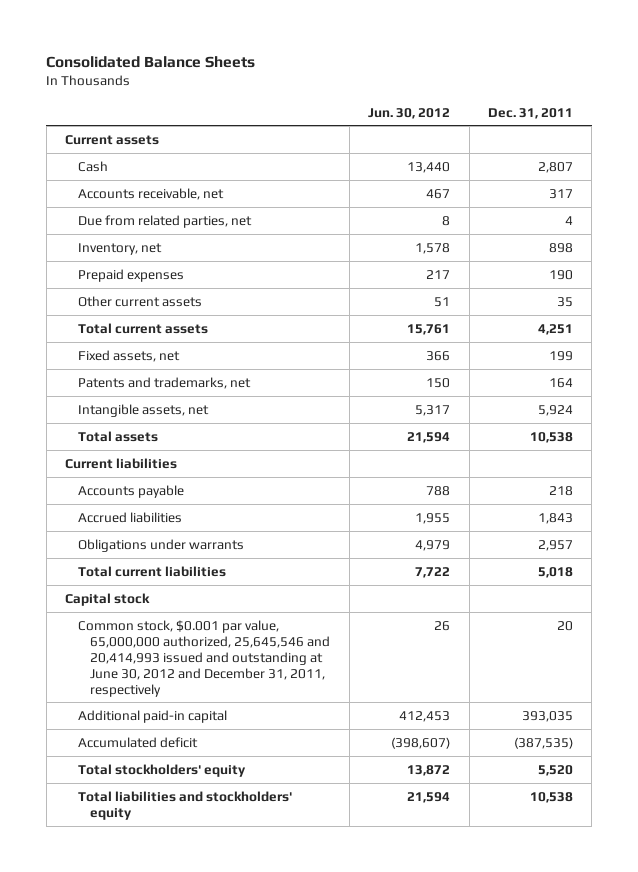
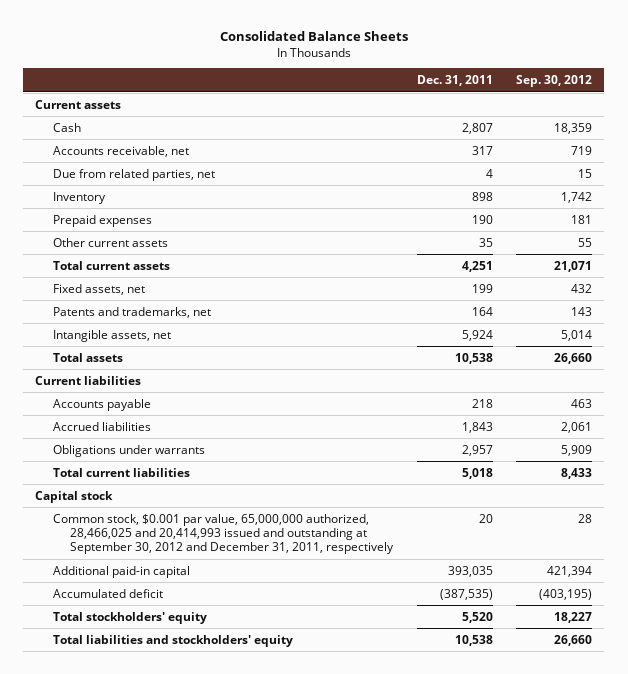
[368,107,451,119] Jun. 30, 2012 -> none
none -> [516,74,593,87] Sep. 30, 2012
[77,242,162,255] Inventory, net -> [52,191,106,204] Inventory
[77,619,331,697] Common stock, $0.001 par value, 65,000,000 authorized, 25,645,546 and 20,414,993 issued and outstanding at June 30, 2012 and December 31, 2011, respectively -> [52,513,395,555] Common stock, $0.001 par value, 65,000,000 authorized, 28,466,025 and 20,414,993 issued and outstanding at September 30, 2012 and December 31, 2011, respectively

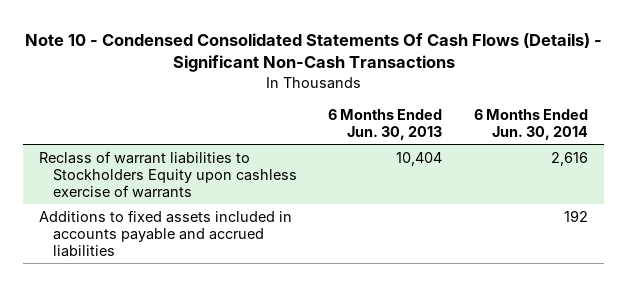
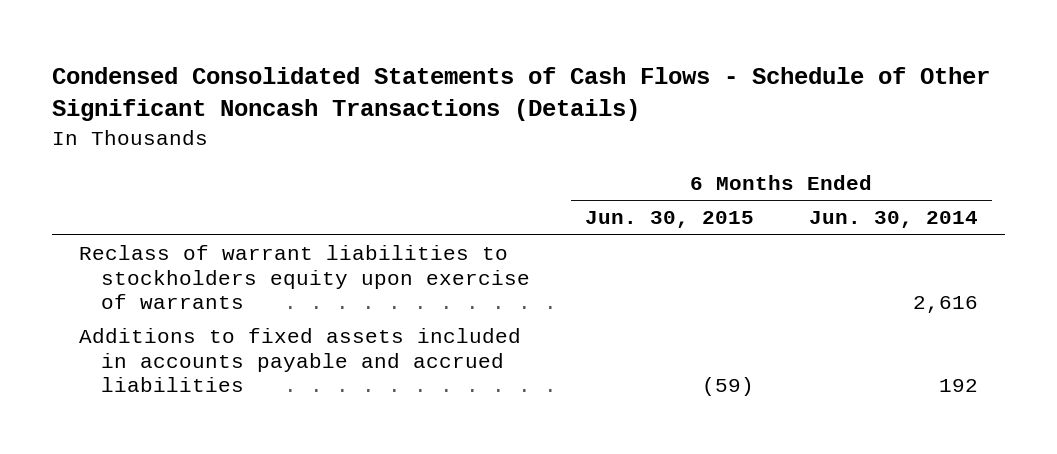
[24,32,602,73] Note 10 - Condensed Consolidated Statements Of Cash Flows (Details) - Significant Non-Cash Transactions -> [51,67,990,122] Condensed Consolidated Statements of Cash Flows - Schedule of Other Significant Noncash Transactions (Details)
[328,108,443,141] 6 Months Ended Jun. 30, 2013 -> none
none -> [584,211,754,229] Jun. 30, 2015
[39,150,297,199] Reclass of warrant liabilities to Stockholders Equity upon cashless exercise of warrants -> [79,245,530,309] Reclass of warrant liabilities to stockholders equity upon exercise of warrants

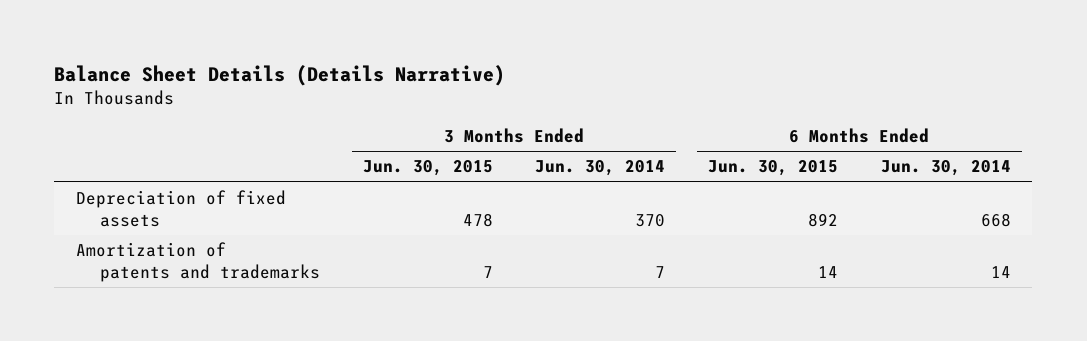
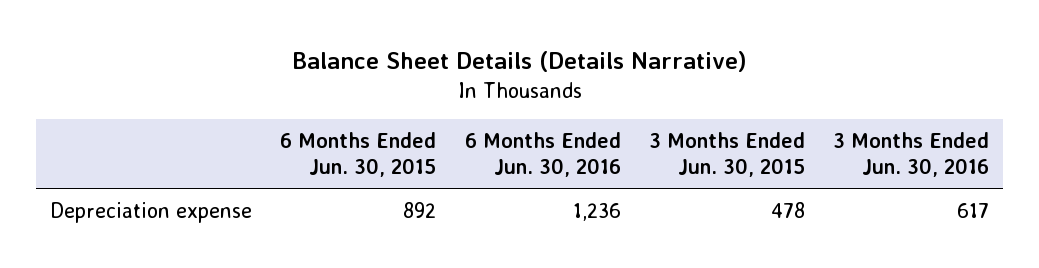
[535,160,666,177] Jun. 30, 2014 -> none
[880,160,1011,177] Jun. 30, 2014 -> none
none -> [464,132,621,177] 6 Months Ended Jun. 30, 2016
none -> [832,132,989,177] 3 Months Ended Jun. 30, 2016
[75,242,321,282] Amortization of patents and trademarks -> none
[75,190,286,227] Depreciation of fixed assets -> [50,201,253,223] Depreciation expense

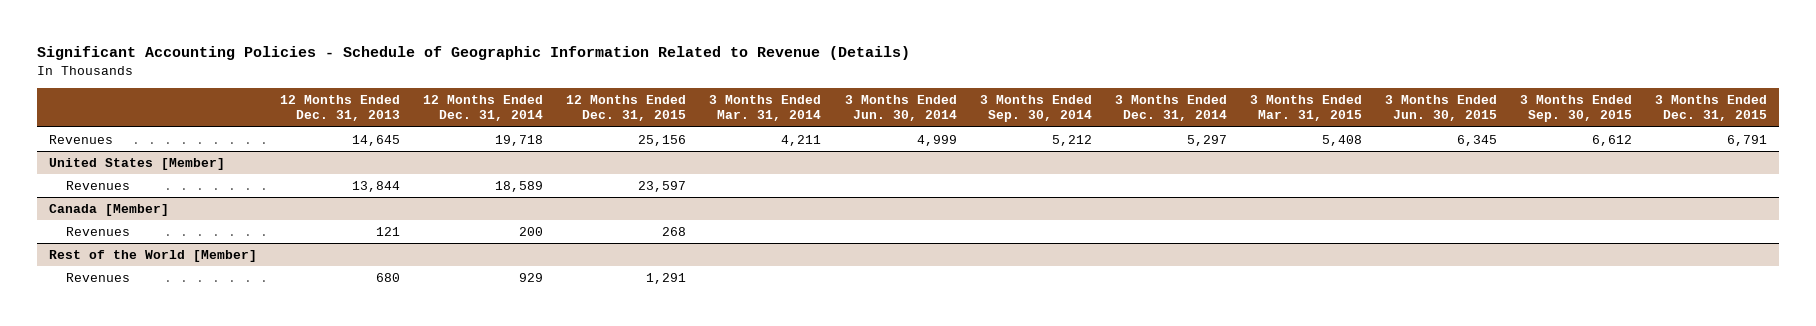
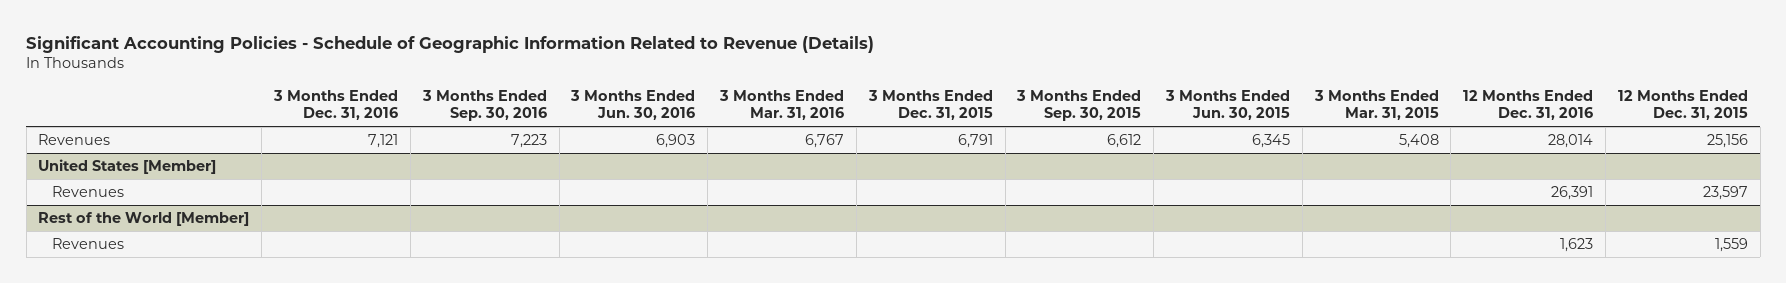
[279,94,400,122] 12 Months Ended Dec. 31, 2013 -> none
[423,94,544,122] 12 Months Ended Dec. 31, 2014 -> none
[709,94,822,122] 3 Months Ended Mar. 31, 2014 -> none
[844,94,957,122] 3 Months Ended Jun. 30, 2014 -> none
[979,94,1092,123] 3 Months Ended Sep. 30, 2014 -> none
[1114,94,1227,122] 3 Months Ended Dec. 31, 2014 -> none
none -> [273,89,399,120] 3 Months Ended Dec. 31, 2016
none -> [421,89,547,121] 3 Months Ended Sep. 30, 2016
none -> [570,89,696,120] 3 Months Ended Jun. 30, 2016
none -> [719,89,845,120] 3 Months Ended Mar. 31, 2016
none -> [1463,89,1594,120] 12 Months Ended Dec. 31, 2016
[48,203,169,216] Canada [Member] -> none
[65,226,130,236] Revenues -> none
[646,272,687,284] 1,291 -> [1714,238,1748,253] 1,559

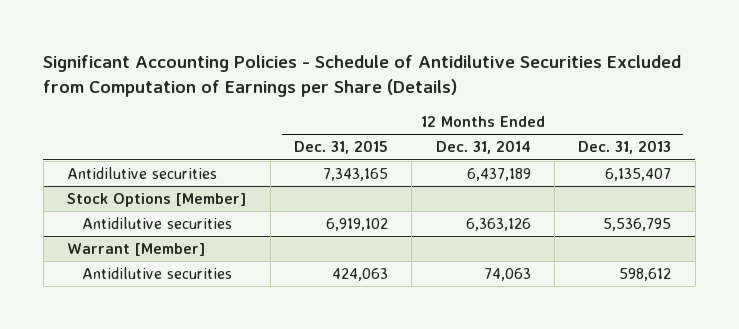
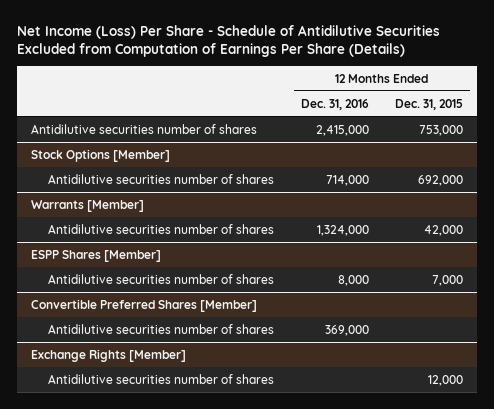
[43,55,682,98] Significant Accounting Policies - Schedule of Antidilutive Securities Excluded from Computation of Earnings per Share (Details) -> [17,24,441,58] Net Income (Loss) Per Share - Schedule of Antidilutive Securities Excluded from Computation of Earnings Per Share (Details)
[435,140,531,155] Dec. 31, 2014 -> none
[578,140,672,155] Dec. 31, 2013 -> none
none -> [300,98,369,110] Dec. 31, 2016
[67,167,218,180] Antidilutive securities -> [30,123,257,134] Antidilutive securities number of shares
[322,168,388,182] 7,343,165 -> [419,124,464,136] 753,000
[81,217,232,230] Antidilutive securities -> [48,173,275,184] Antidilutive securities number of shares
[325,218,388,232] 6,919,102 -> [418,174,464,186] 692,000
[67,243,206,257] Warrant [Member] -> [30,199,144,212] Warrants [Member]
[81,267,232,280] Antidilutive securities -> [48,223,275,234] Antidilutive securities number of shares
[331,268,388,282] 424,063 -> [424,224,464,236] 42,000
none -> [30,249,161,262] ESPP Shares [Member]
none -> [48,273,275,284] Antidilutive securities number of shares
none -> [30,298,257,312] Convertible Preferred Shares [Member]
none -> [48,323,275,334] Antidilutive securities number of shares
none -> [30,348,186,362] Exchange Rights [Member]
none -> [48,373,275,384] Antidilutive securities number of shares

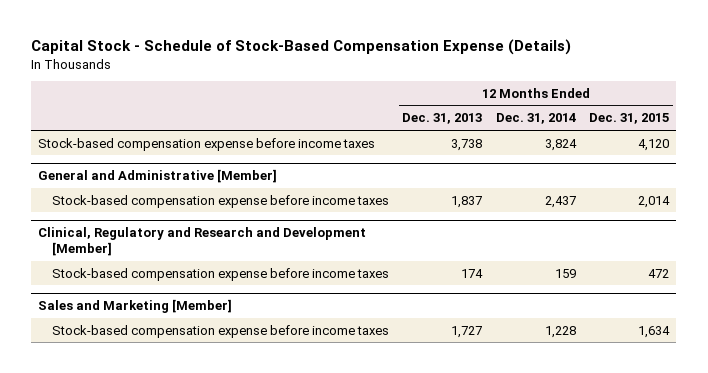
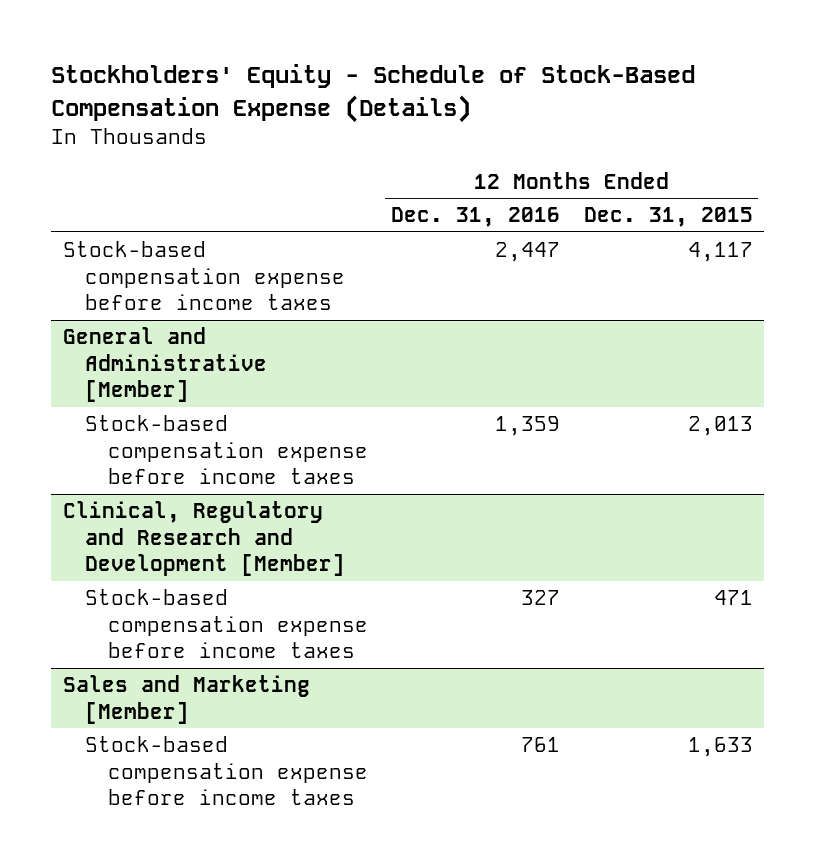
[31,39,572,56] Capital Stock - Schedule of Stock-Based Compensation Expense (Details) -> [50,64,695,123] Stockholders' Equity - Schedule of Stock-Based Compensation Expense (Details)
[402,113,483,125] Dec. 31, 2013 -> none
[495,113,576,125] Dec. 31, 2014 -> none
none -> [391,207,561,228] Dec. 31, 2016
[638,138,670,151] 4,120 -> [687,242,753,263] 4,117
[638,195,671,208] 2,014 -> [687,416,753,437] 2,013
[648,268,670,278] 472 -> [713,590,753,606] 471
[638,325,671,338] 1,634 -> [687,737,753,758] 1,633

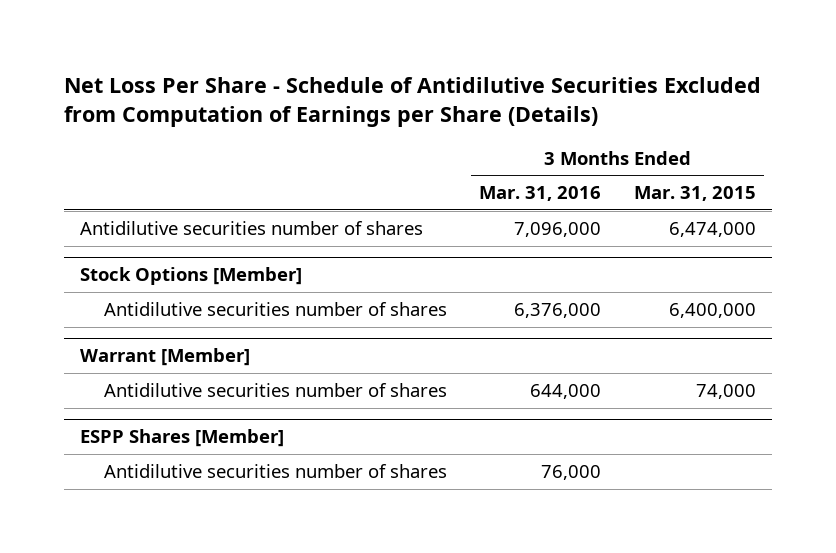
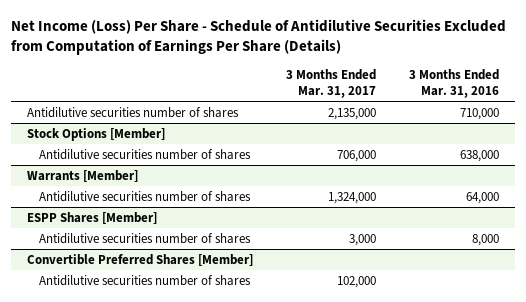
[63,76,761,127] Net Loss Per Share - Schedule of Antidilutive Securities Excluded from Computation of Earnings per Share (Details) -> [10,18,506,55] Net Income (Loss) Per Share - Schedule of Antidilutive Securities Excluded from Computation of Earnings Per Share (Details)
[633,186,756,202] Mar. 31, 2015 -> none
none -> [285,68,376,98] 3 Months Ended Mar. 31, 2017
[514,222,602,238] 7,096,000 -> [459,107,499,120] 710,000
[514,303,602,319] 6,376,000 -> [459,149,499,162] 638,000
[80,348,251,367] Warrant [Member] -> [26,169,138,182] Warrants [Member]
[530,384,602,400] 644,000 -> [465,191,499,204] 64,000
[541,465,602,481] 76,000 -> [471,233,499,246] 8,000
none -> [26,253,253,266] Convertible Preferred Shares [Member]
none -> [39,274,252,286] Antidilutive securities number of shares

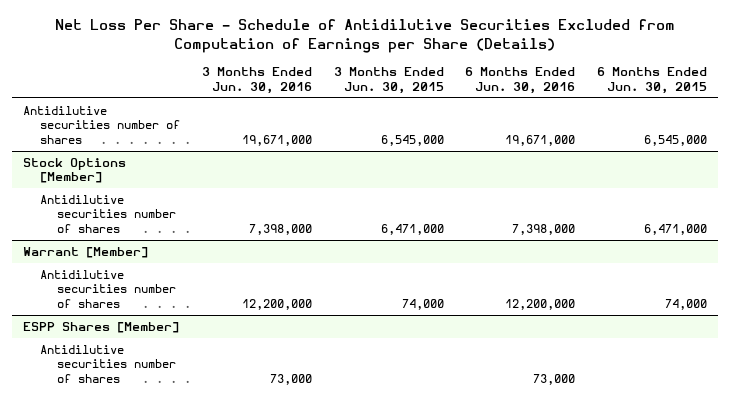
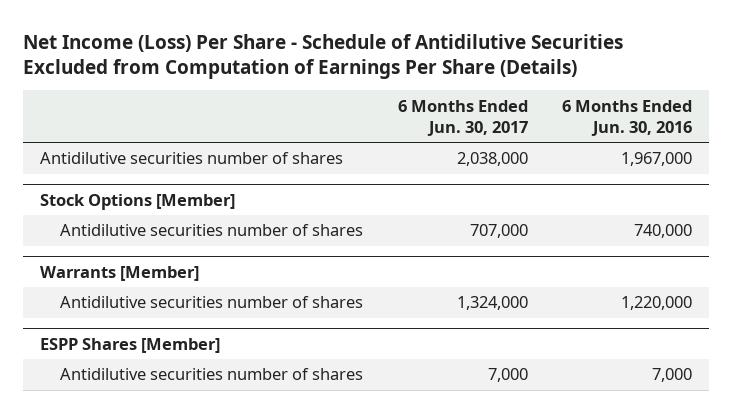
[55,19,676,53] Net Loss Per Share - Schedule of Antidilutive Securities Excluded from Computation of Earnings per Share (Details) -> [23,33,624,80] Net Income (Loss) Per Share - Schedule of Antidilutive Securities Excluded from Computation of Earnings Per Share (Details)
[201,67,312,94] 3 Months Ended Jun. 30, 2016 -> none
[333,67,444,94] 3 Months Ended Jun. 30, 2015 -> none
[597,67,708,94] 6 Months Ended Jun. 30, 2015 -> none
none -> [397,99,528,136] 6 Months Ended Jun. 30, 2017
[505,134,576,146] 19,671,000 -> [620,152,692,167] 1,967,000
[512,223,576,235] 7,398,000 -> [633,224,692,239] 740,000
[22,246,148,258] Warrant [Member] -> [40,265,200,281] Warrants [Member]
[505,298,576,310] 12,200,000 -> [620,296,692,311] 1,220,000
[533,373,576,385] 73,000 -> [651,368,692,383] 7,000

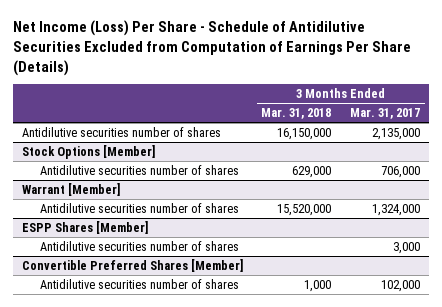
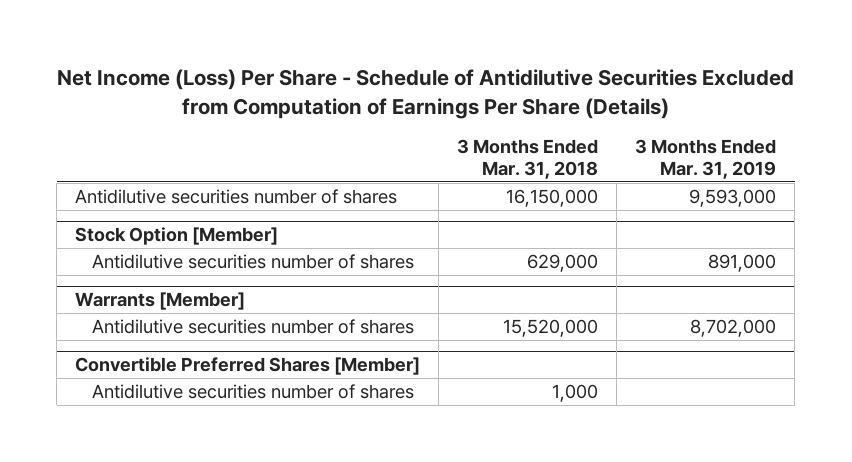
[349,108,420,120] Mar. 31, 2017 -> none
none -> [635,138,777,179] 3 Months Ended Mar. 31, 2019
[21,145,155,160] Stock Options [Member] -> [75,227,279,246] Stock Option [Member]
[21,183,120,197] Warrant [Member] -> [75,292,246,311] Warrants [Member]
[21,221,148,235] ESPP Shares [Member] -> none
[39,241,239,252] Antidilutive securities number of shares -> none

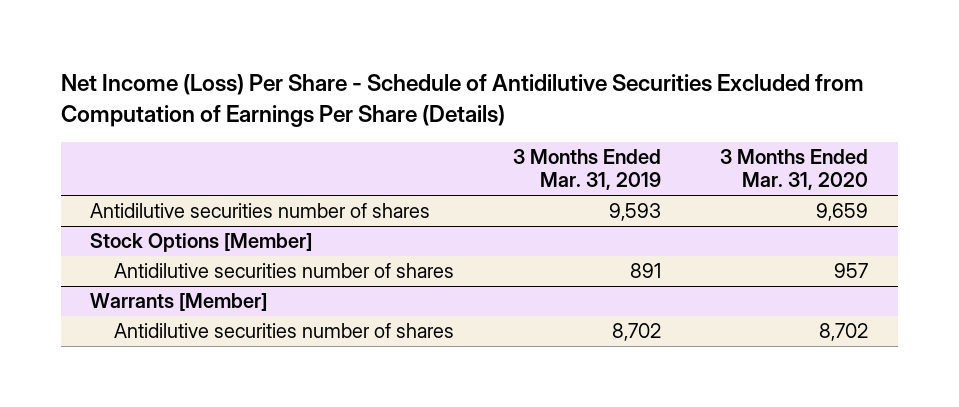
[457,138,599,179] 3 Months Ended Mar. 31, 2018 -> none
none -> [720,149,869,191] 3 Months Ended Mar. 31, 2020
[689,188,777,207] 9,593,000 -> [609,203,662,222] 9,593
[75,227,279,246] Stock Option [Member] -> [90,233,313,253] Stock Options [Member]
[708,253,777,272] 891,000 -> [630,263,662,279] 891
[75,357,421,376] Convertible Preferred Shares [Member] -> none
[91,383,414,399] Antidilutive securities number of shares -> none
[690,318,777,337] 8,702,000 -> [612,323,662,342] 8,702

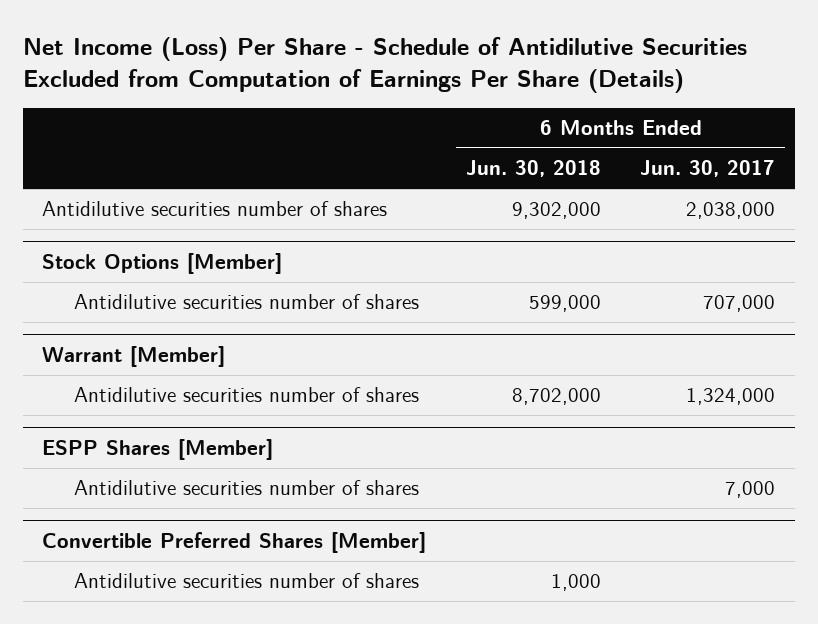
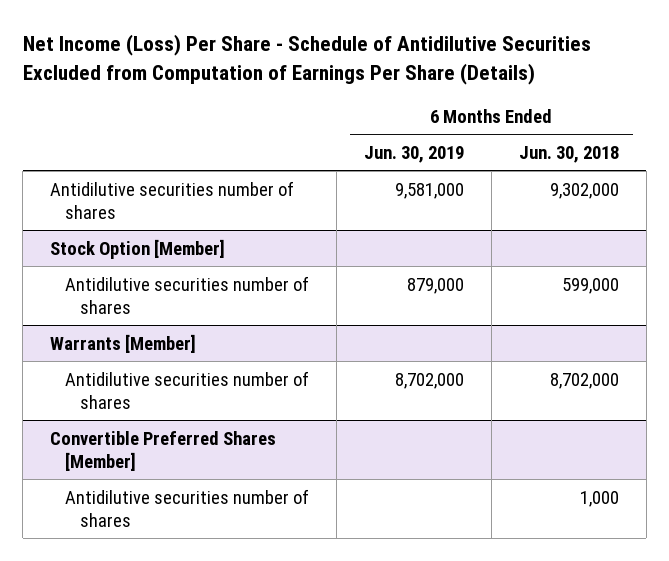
[640,160,776,178] Jun. 30, 2017 -> none
none -> [363,145,464,163] Jun. 30, 2019
[42,252,283,274] Stock Options [Member] -> [50,238,226,259] Stock Option [Member]
[42,345,226,367] Warrant [Member] -> [50,333,197,353] Warrants [Member]
[42,438,274,460] ESPP Shares [Member] -> none
[74,480,420,496] Antidilutive securities number of shares -> none

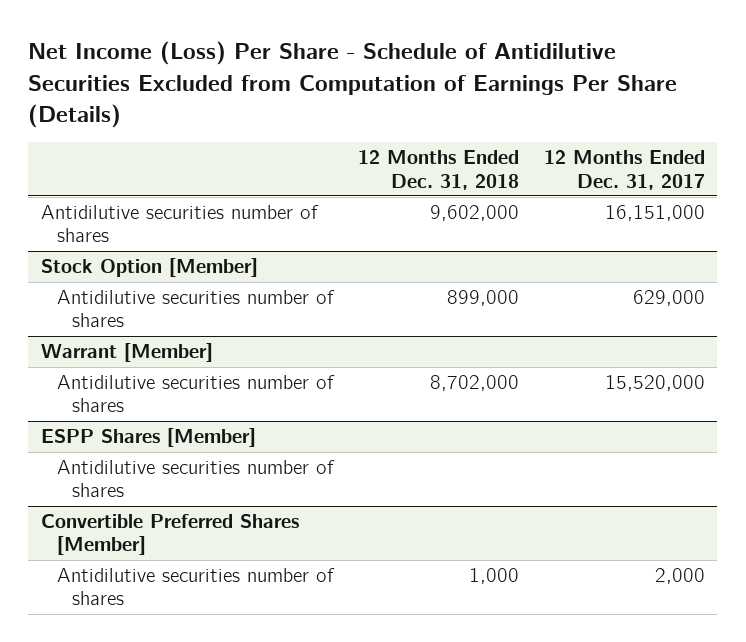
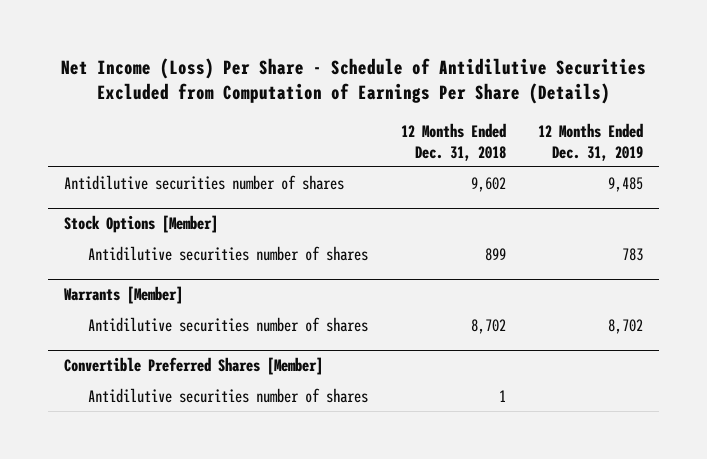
[543,150,705,190] 12 Months Ended Dec. 31, 2017 -> none
none -> [538,122,644,161] 12 Months Ended Dec. 31, 2019
[40,428,256,448] ESPP Shares [Member] -> none
[56,460,335,498] Antidilutive securities number of shares -> none
[429,205,519,222] 9,602,000 -> [470,176,506,192] 9,602
[40,258,258,278] Stock Option [Member] -> [64,215,219,234] Stock Options [Member]
[446,290,519,307] 899,000 -> [484,247,506,261] 899
[40,343,213,363] Warrant [Member] -> [64,286,184,305] Warrants [Member]
[429,375,519,392] 8,702,000 -> [470,318,506,334] 8,702
[468,568,519,585] 1,000 -> [498,389,506,402] 1

